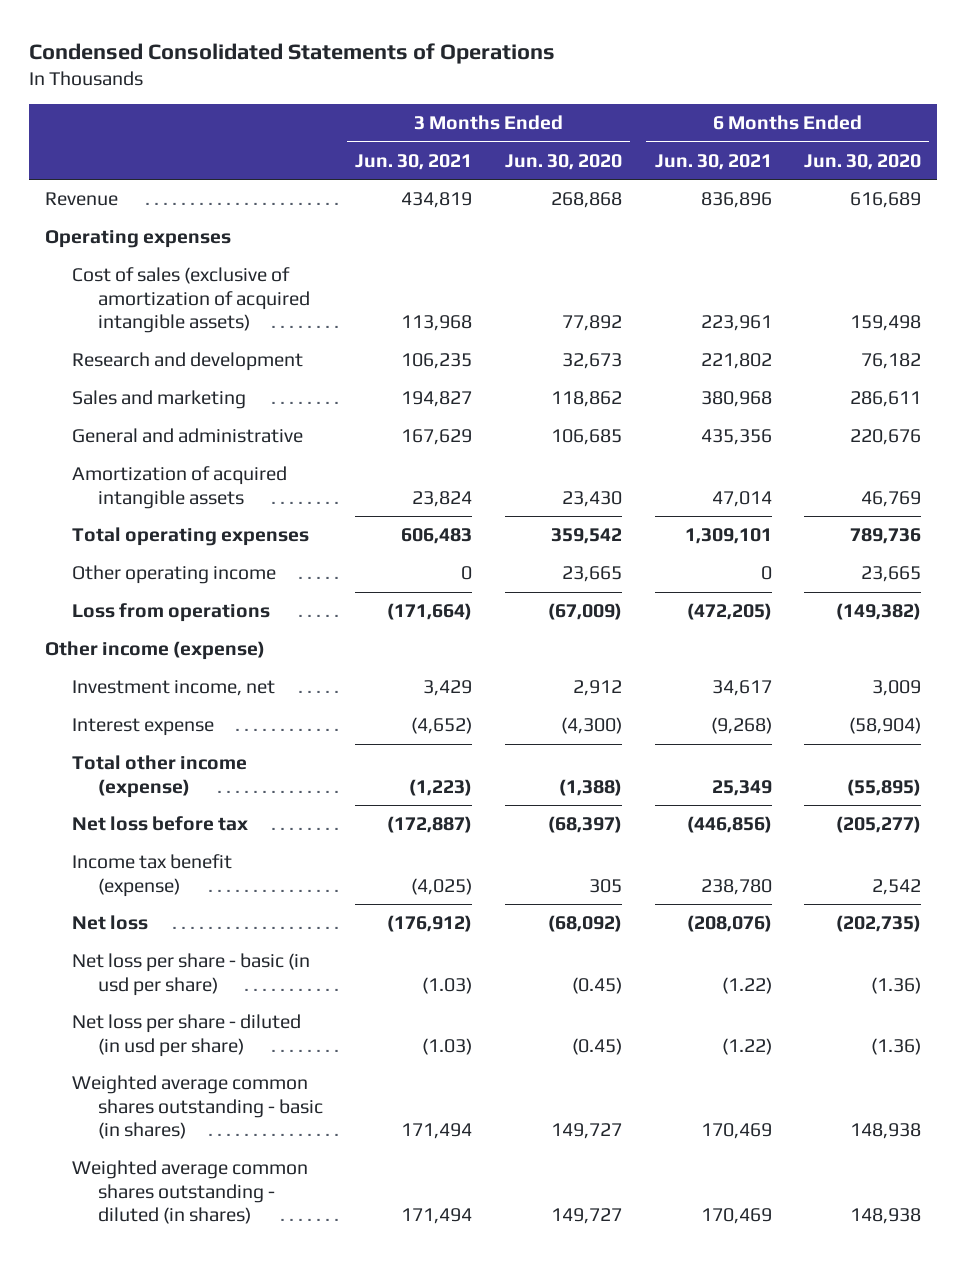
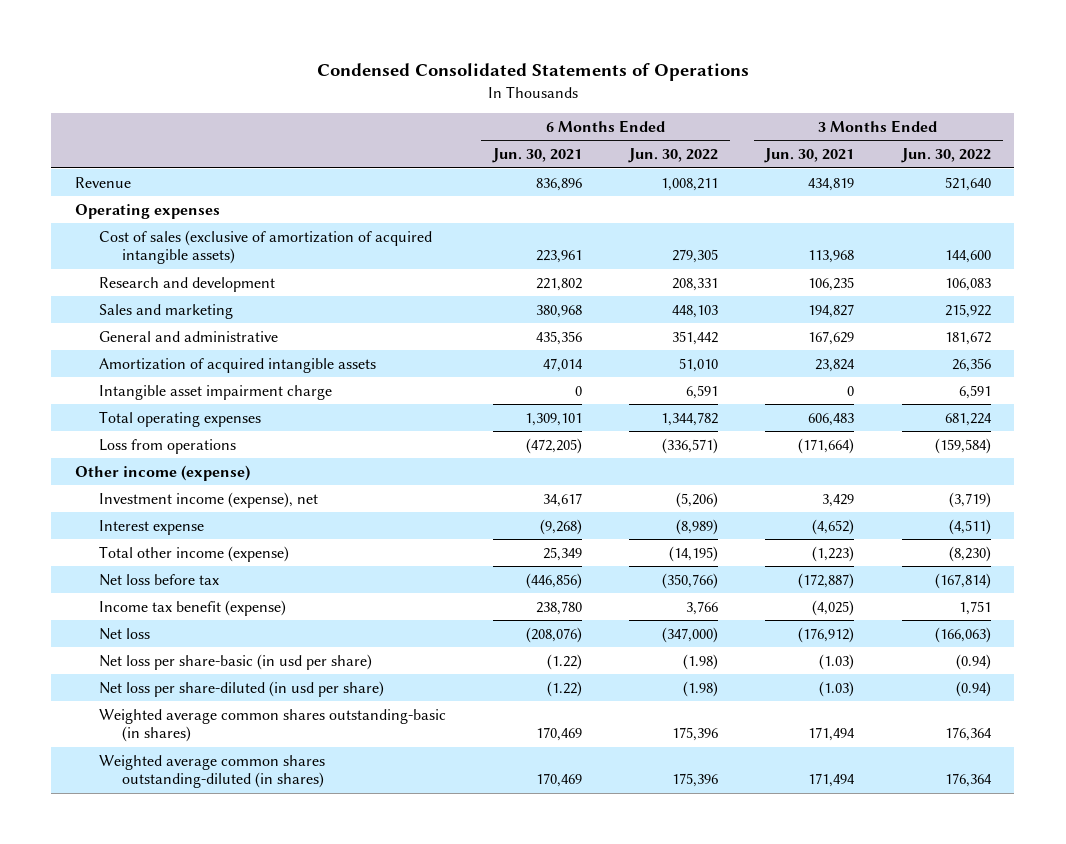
[505,153,623,170] Jun. 30, 2020 -> none
[804,153,922,170] Jun. 30, 2020 -> none
none -> [628,148,719,164] Jun. 30, 2022
none -> [900,148,991,164] Jun. 30, 2022
none -> [98,384,332,400] Intangible asset impairment charge
[71,565,276,585] Other operating income -> none
[71,680,275,697] Investment income, net -> [98,491,318,508] Investment income (expense), net
[71,953,310,996] Net loss per share - basic (in usd per share) -> [98,653,372,670] Net loss per share-basic (in usd per share)
[71,1014,301,1057] Net loss per share - diluted (in usd per share) -> [98,680,384,697] Net loss per share-diluted (in usd per share)
[71,1075,323,1140] Weighted average common shares outstanding - basic (in shares) -> [98,708,446,743] Weighted average common shares outstanding-basic (in shares)
[71,1160,308,1225] Weighted average common shares outstanding - diluted (in shares) -> [98,754,325,789] Weighted average common shares outstanding-diluted (in shares)

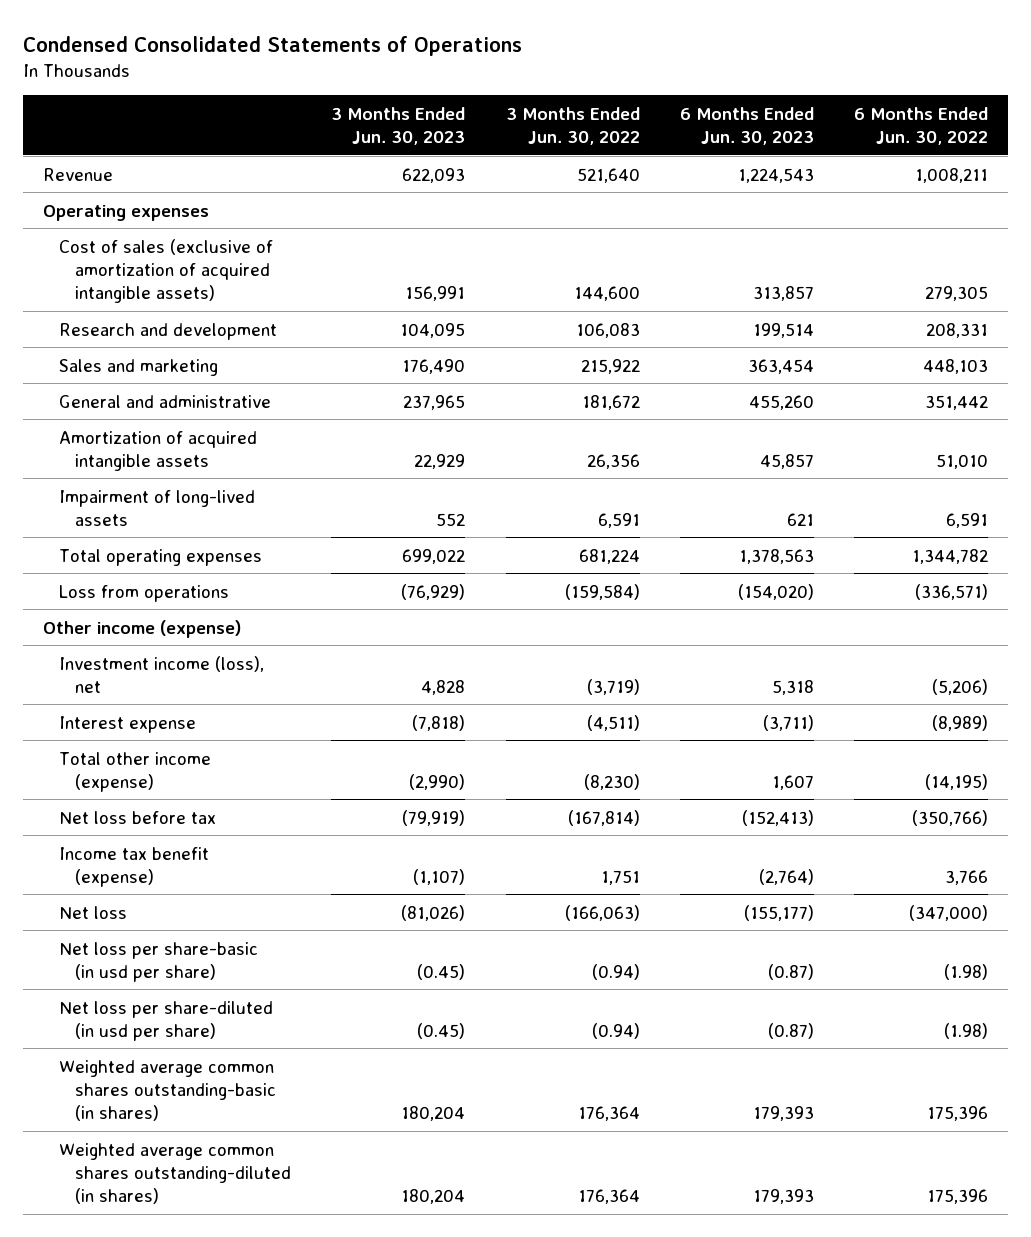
[491,148,582,164] Jun. 30, 2021 -> none
[764,148,855,164] Jun. 30, 2021 -> none
none -> [331,106,466,145] 3 Months Ended Jun. 30, 2023
none -> [679,106,814,145] 6 Months Ended Jun. 30, 2023
[98,384,332,400] Intangible asset impairment charge -> [58,489,255,526] Impairment of long-lived assets
[98,491,318,508] Investment income (expense), net -> [58,655,264,693] Investment income (loss), net

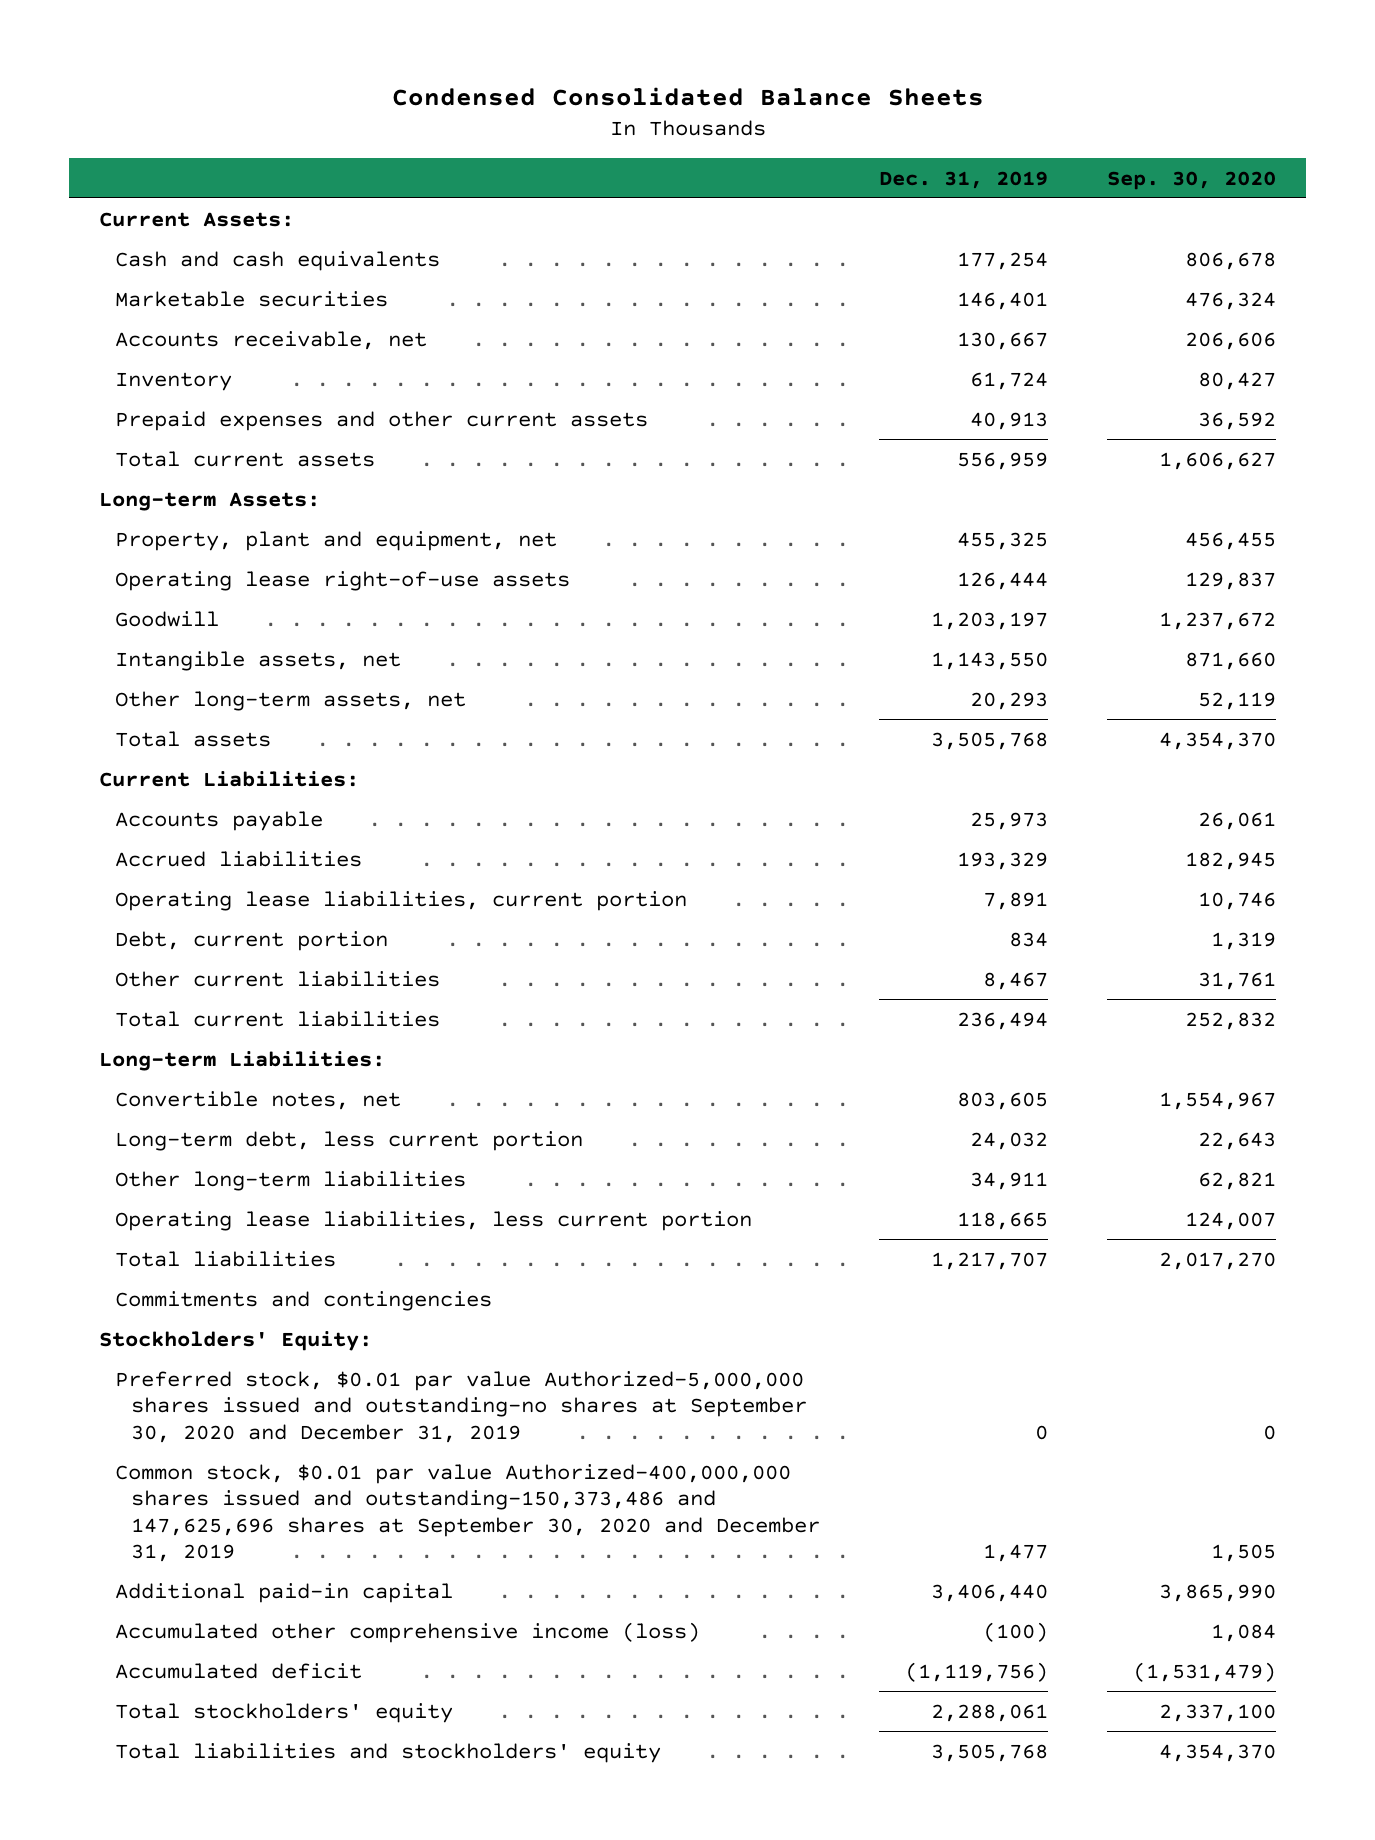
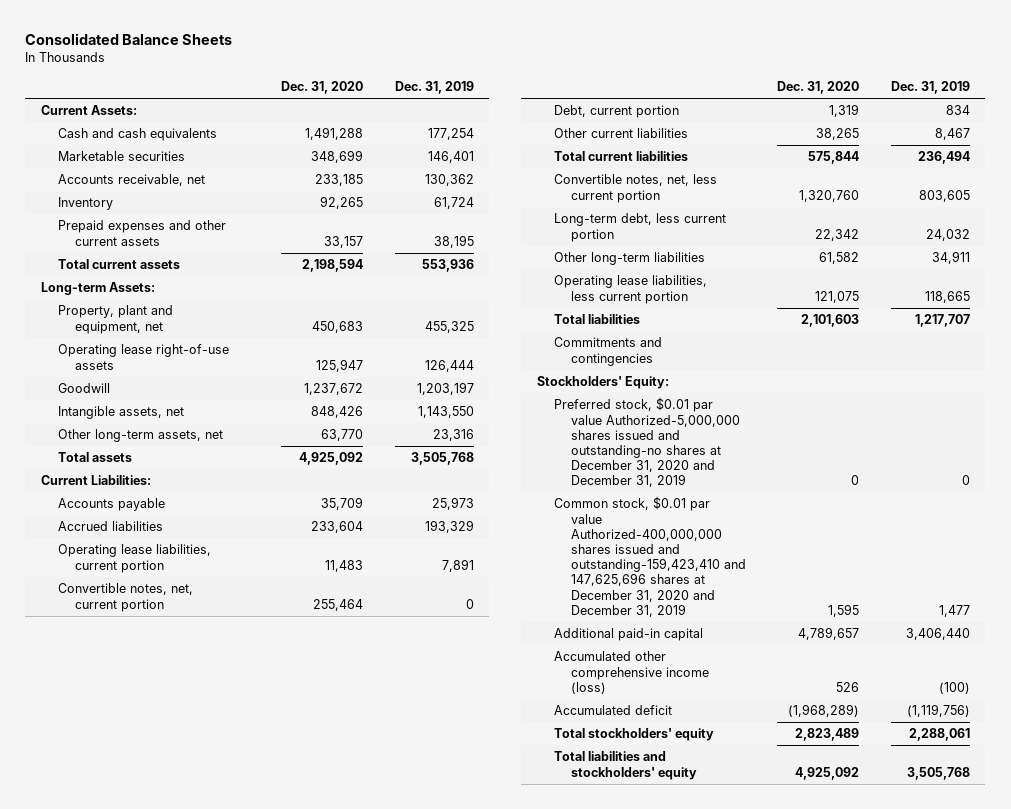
[391,86,984,106] Condensed Consolidated Balance Sheets -> [25,33,233,46] Consolidated Balance Sheets
[1107,170,1277,190] Sep. 30, 2020 -> none
none -> [281,81,364,95] Dec. 31, 2020
[957,331,1049,350] 130,667 -> [424,174,474,187] 130,362
[970,411,1049,430] 40,913 -> [433,234,474,248] 38,195
[957,451,1049,470] 556,959 -> [421,259,474,273] 553,936
[970,691,1049,710] 20,293 -> [432,429,474,442] 23,316
none -> [58,583,194,612] Convertible notes, net, current portion
[98,1050,385,1071] Long-term Liabilities: -> none
[114,1090,401,1110] Convertible notes, net -> [553,174,717,203] Convertible notes, net, less current portion
[114,1370,807,1443] Preferred stock, $0.01 par value Authorized-5,000,000 shares issued and outstanding-no shares at September 30, 2020 and December 31, 2019 -> [553,397,740,488] Preferred stock, $0.01 par value Authorized-5,000,000 shares issued and outstanding-no shares at December 31, 2020 and December 31, 2019
[114,1463,820,1562] Common stock, $0.01 par value Authorized-400,000,000 shares issued and outstanding-150,373,486 and 147,625,696 shares at September 30, 2020 and December 31, 2019 -> [553,496,746,617] Common stock, $0.01 par value Authorized-400,000,000 shares issued and outstanding-159,423,410 and 147,625,696 shares at December 31, 2020 and December 31, 2019

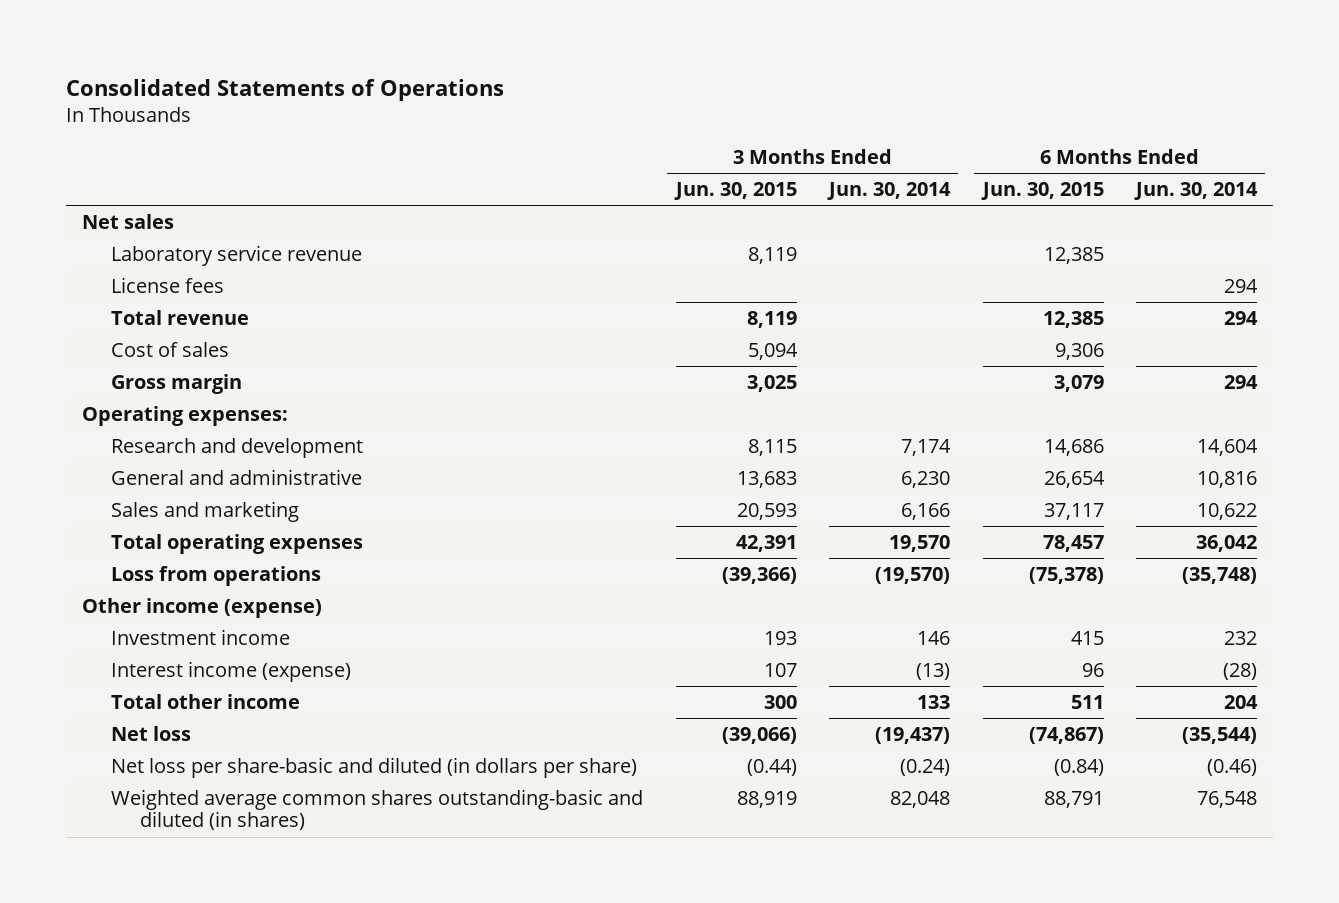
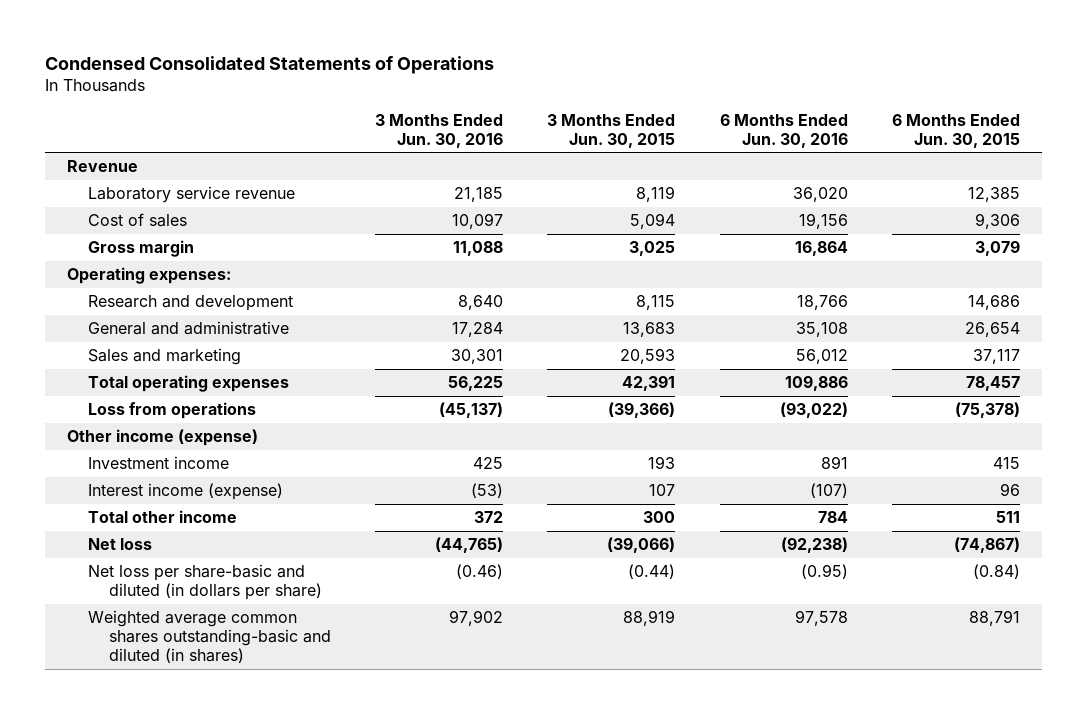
[65,78,504,101] Consolidated Statements of Operations -> [45,55,495,74] Condensed Consolidated Statements of Operations
[827,182,952,201] Jun. 30, 2014 -> none
[1134,182,1259,201] Jun. 30, 2014 -> none
none -> [375,113,504,148] 3 Months Ended Jun. 30, 2016
none -> [719,113,848,148] 6 Months Ended Jun. 30, 2016
[82,213,175,229] Net sales -> [67,160,139,173] Revenue
[110,276,224,293] License fees -> none
[110,309,249,325] Total revenue -> none

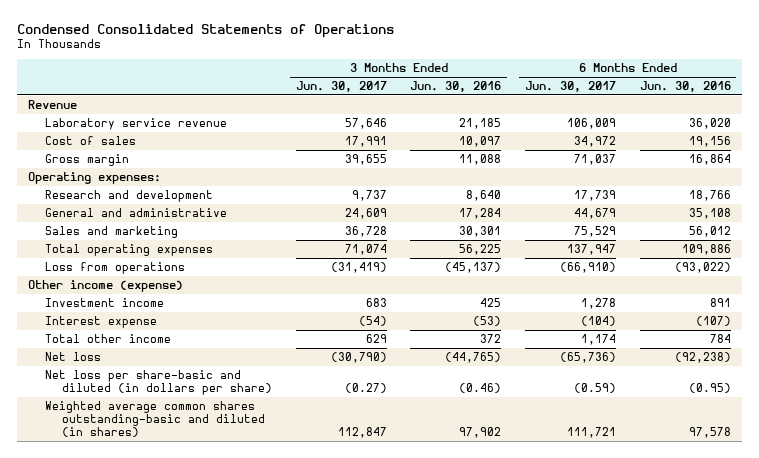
[547,113,676,148] 3 Months Ended Jun. 30, 2015 -> none
[891,113,1020,148] 6 Months Ended Jun. 30, 2015 -> none
none -> [295,81,387,93] Jun. 30, 2017
none -> [524,81,616,93] Jun. 30, 2017
[88,483,284,501] Interest income (expense) -> [45,316,158,329] Interest expense

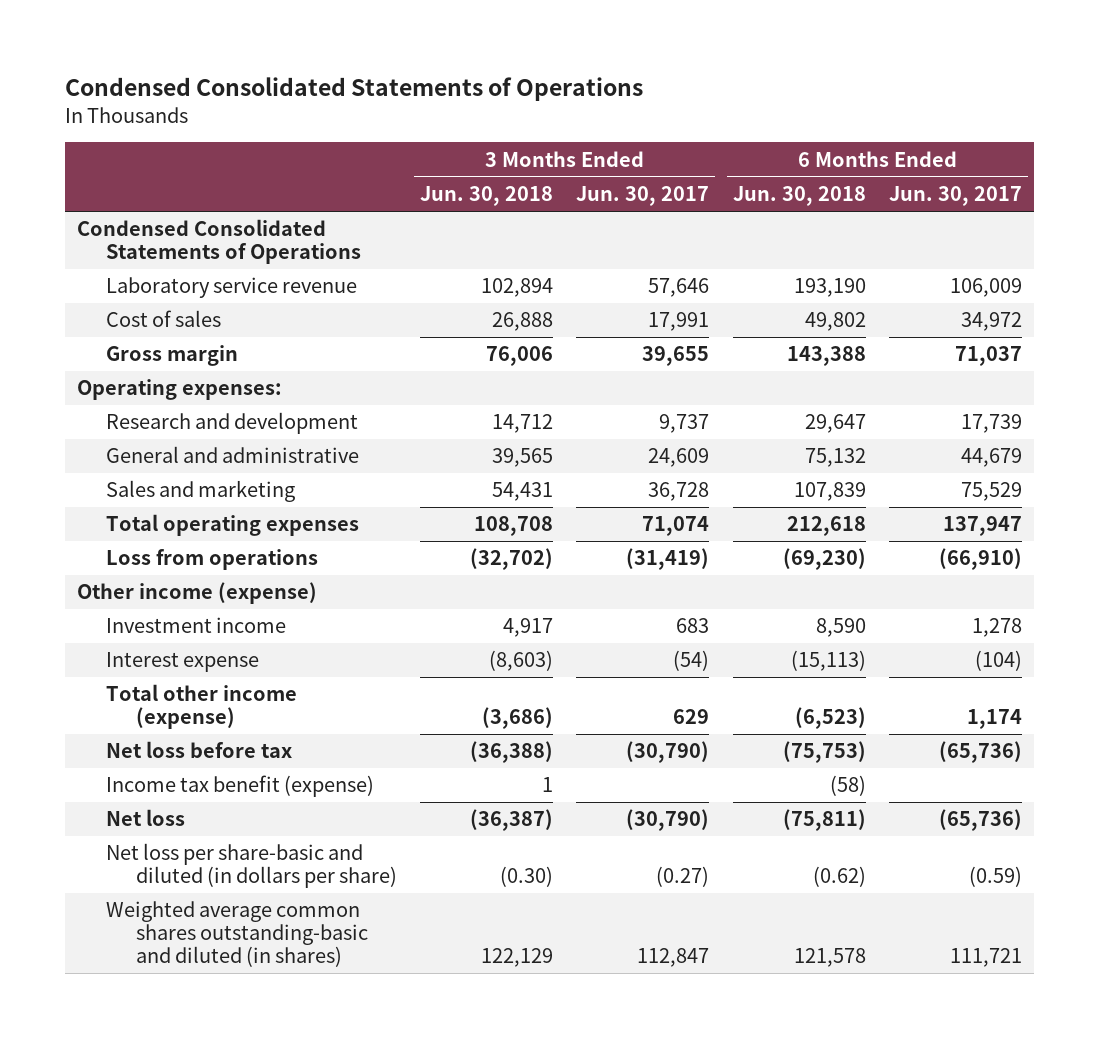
[410,81,502,93] Jun. 30, 2016 -> none
[639,81,731,93] Jun. 30, 2016 -> none
none -> [420,186,554,207] Jun. 30, 2018
none -> [732,186,866,207] Jun. 30, 2018
[28,100,78,110] Revenue -> none
none -> [76,219,362,265] Condensed Consolidated Statements of Operations
[45,334,172,344] Total other income -> [106,684,298,730] Total other income (expense)
none -> [106,741,293,759] Net loss before tax
none -> [106,775,375,798] Income tax benefit (expense)

